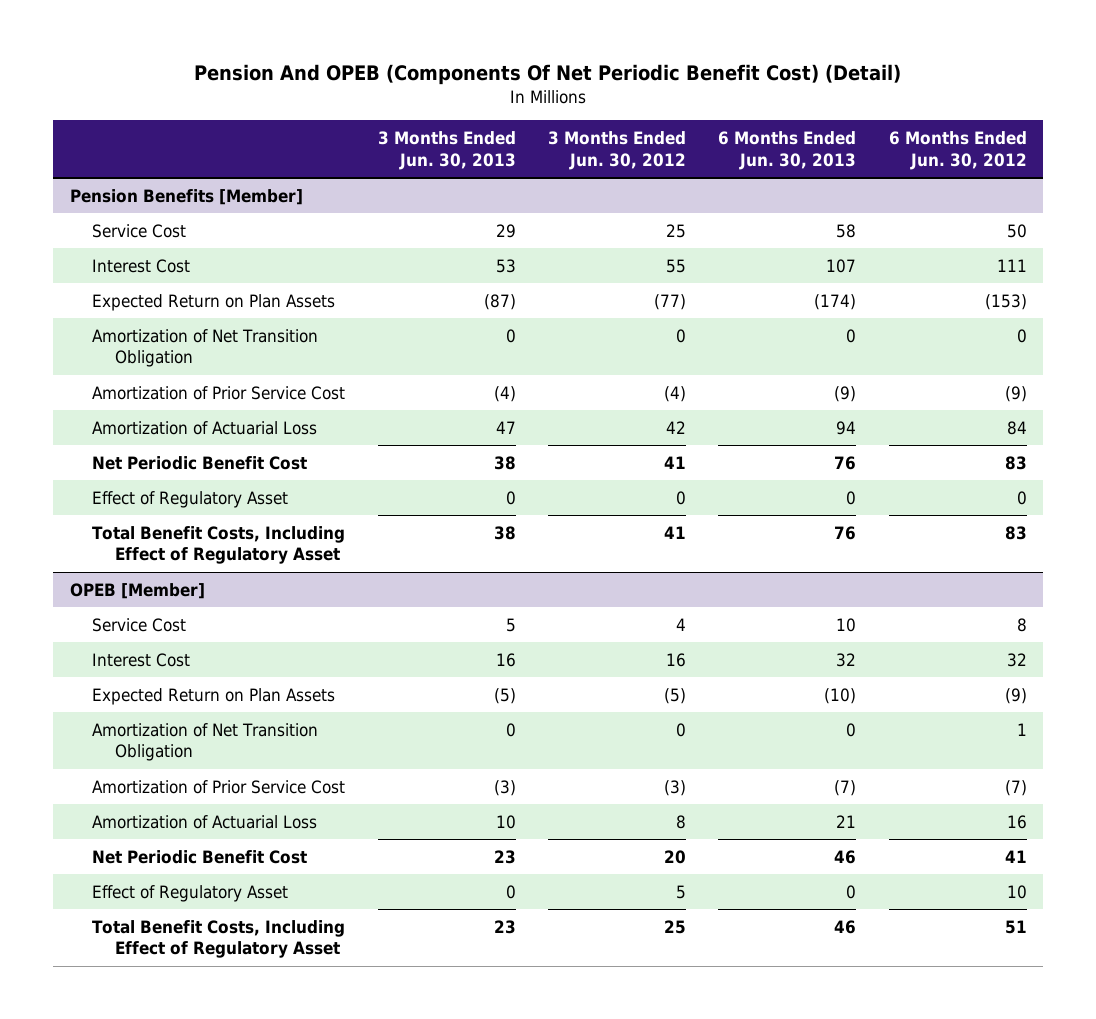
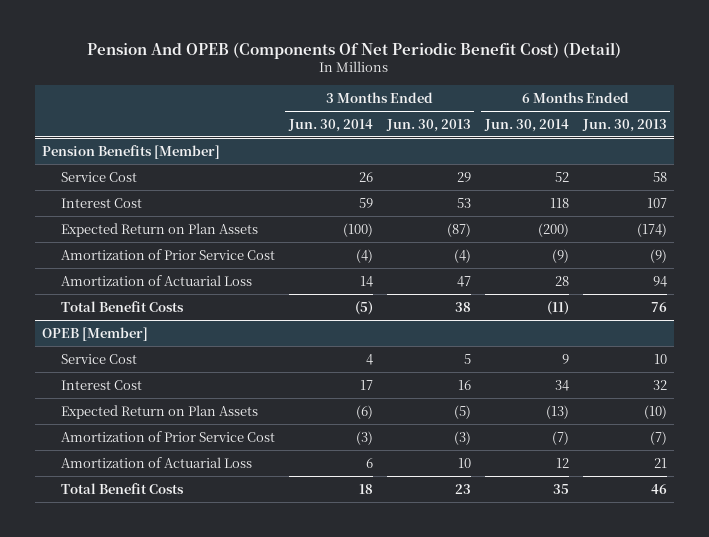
[547,131,686,170] 3 Months Ended Jun. 30, 2012 -> none
[888,131,1027,170] 6 Months Ended Jun. 30, 2012 -> none
none -> [287,118,373,132] Jun. 30, 2014
none -> [483,118,569,132] Jun. 30, 2014
[92,328,319,368] Amortization of Net Transition Obligation -> none
[92,490,289,508] Effect of Regulatory Asset -> none
[92,525,346,565] Total Benefit Costs, Including Effect of Regulatory Asset -> none
[92,455,308,470] Net Periodic Benefit Cost -> [60,300,184,312] Total Benefit Costs
[92,722,319,762] Amortization of Net Transition Obligation -> none
[92,884,289,902] Effect of Regulatory Asset -> none
[92,919,346,959] Total Benefit Costs, Including Effect of Regulatory Asset -> none
[92,849,308,864] Net Periodic Benefit Cost -> [60,482,184,494] Total Benefit Costs

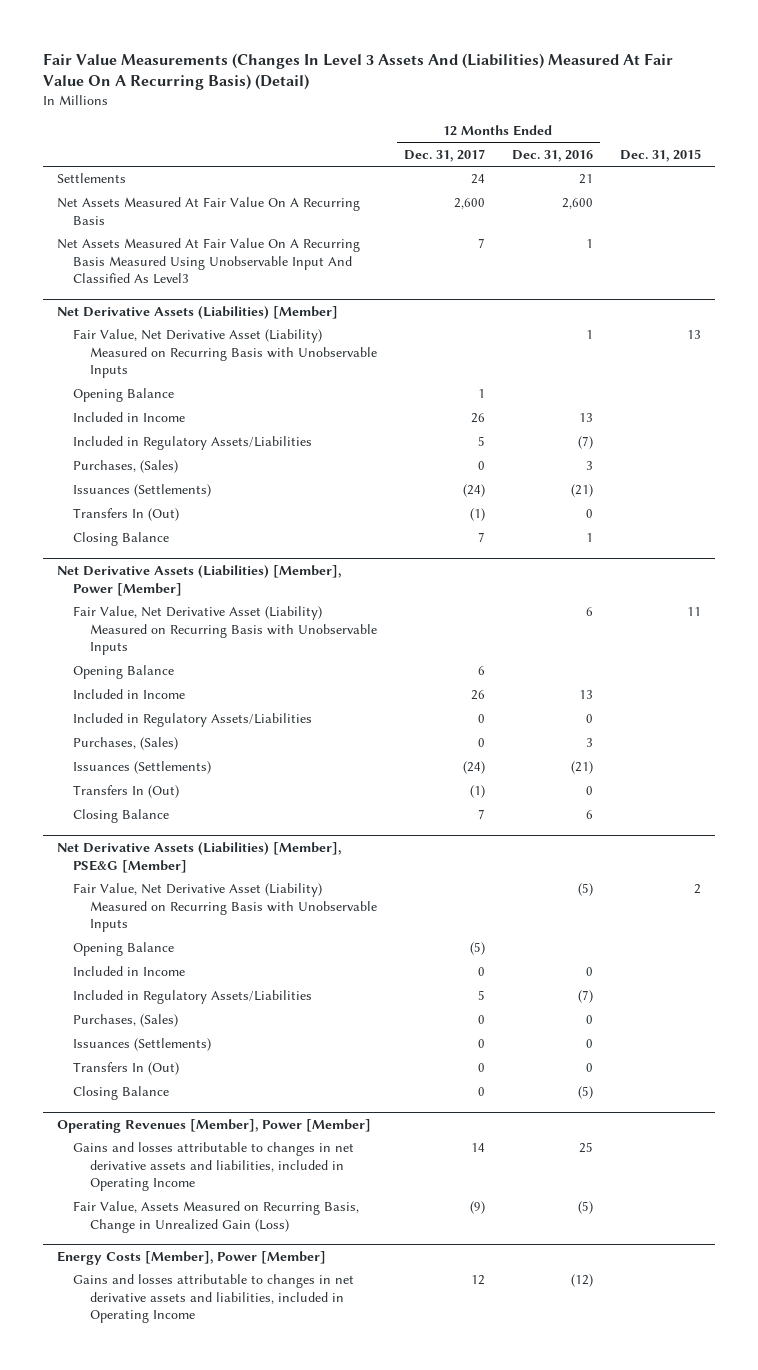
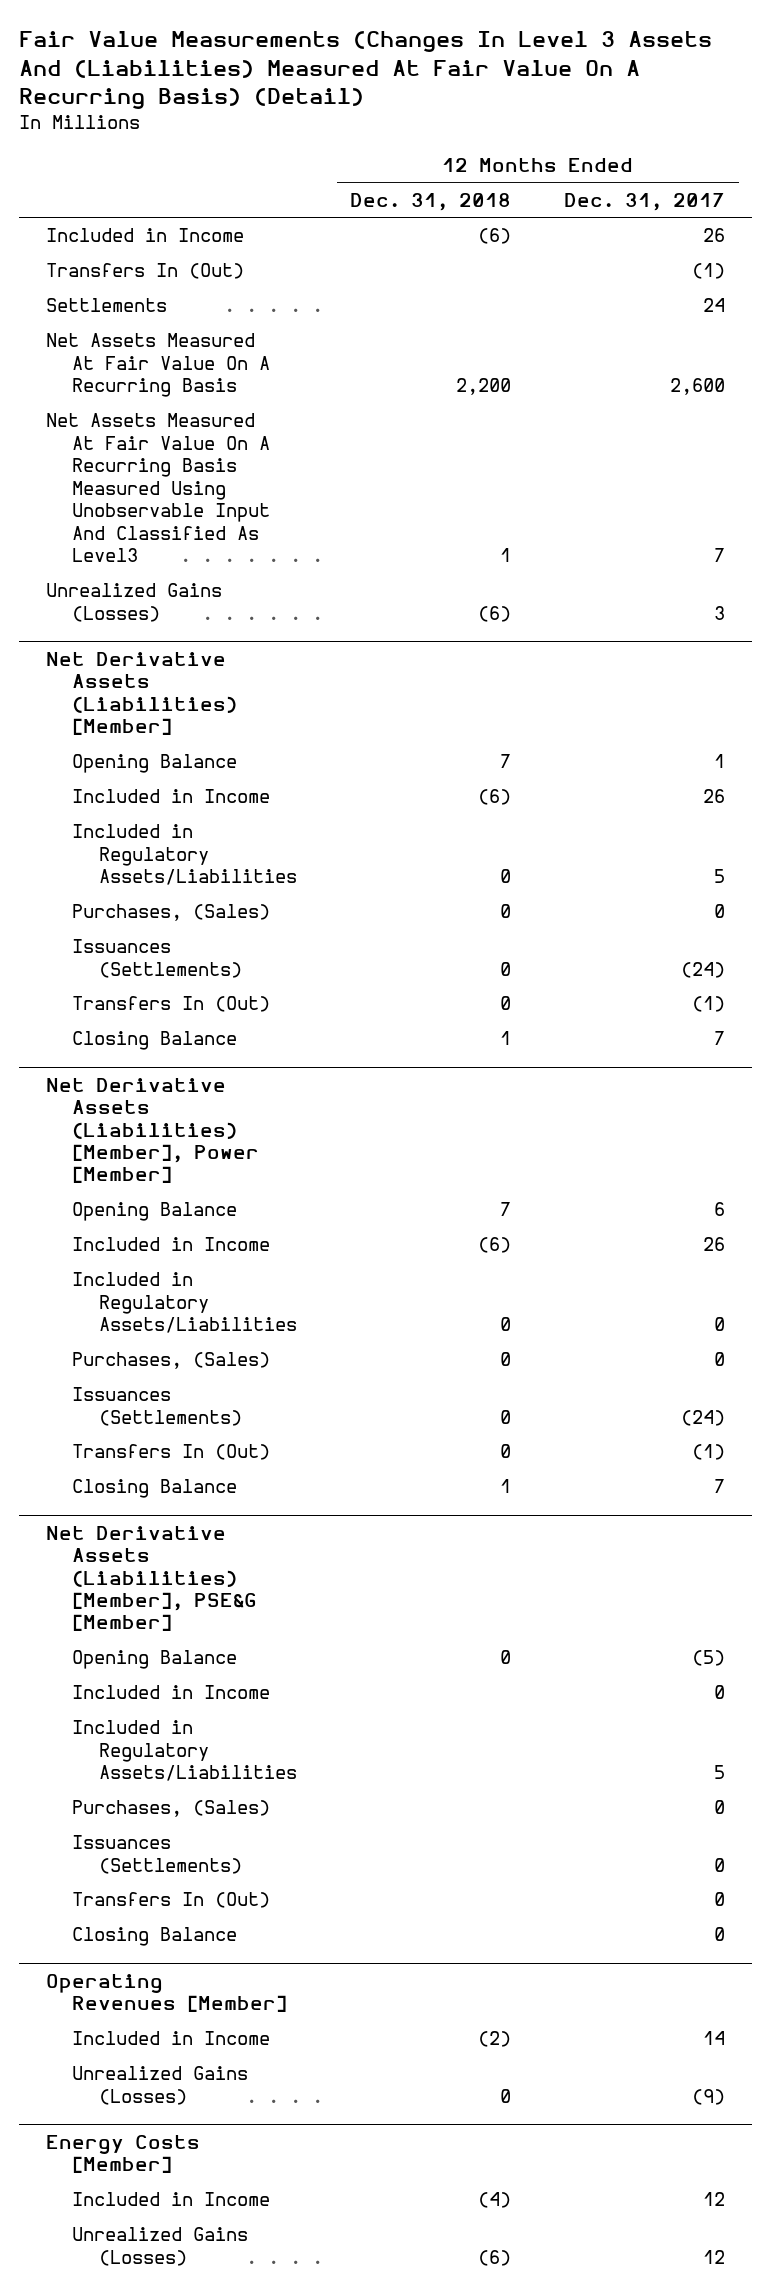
[512,150,594,163] Dec. 31, 2016 -> none
[620,149,702,163] Dec. 31, 2015 -> none
none -> [350,192,512,211] Dec. 31, 2018
none -> [45,228,244,243] Included in Income
none -> [45,263,244,280] Transfers In (Out)
none -> [45,583,222,622] Unrealized Gains (Losses)
[73,329,377,379] Fair Value, Net Derivative Asset (Liability) Measured on Recurring Basis with Unobservable Inputs -> none
[73,606,377,656] Fair Value, Net Derivative Asset (Liability) Measured on Recurring Basis with Unobservable Inputs -> none
[73,883,377,933] Fair Value, Net Derivative Asset (Liability) Measured on Recurring Basis with Unobservable Inputs -> none
[73,1142,355,1192] Gains and losses attributable to changes in net derivative assets and liabilities, included in Operating Income -> none
[73,1201,360,1233] Fair Value, Assets Measured on Recurring Basis, Change in Unrealized Gain (Loss) -> none
[73,1274,355,1324] Gains and losses attributable to changes in net derivative assets and liabilities, included in Operating Income -> none
[57,1119,372,1134] Operating Revenues [Member], Power [Member] -> [45,1973,288,2013] Operating Revenues [Member]
none -> [72,2031,271,2046] Included in Income
none -> [72,2066,249,2105] Unrealized Gains (Losses)
[57,1251,327,1266] Energy Costs [Member], Power [Member] -> [45,2134,200,2174] Energy Costs [Member]
none -> [72,2192,271,2207] Included in Income
none -> [72,2227,249,2266] Unrealized Gains (Losses)

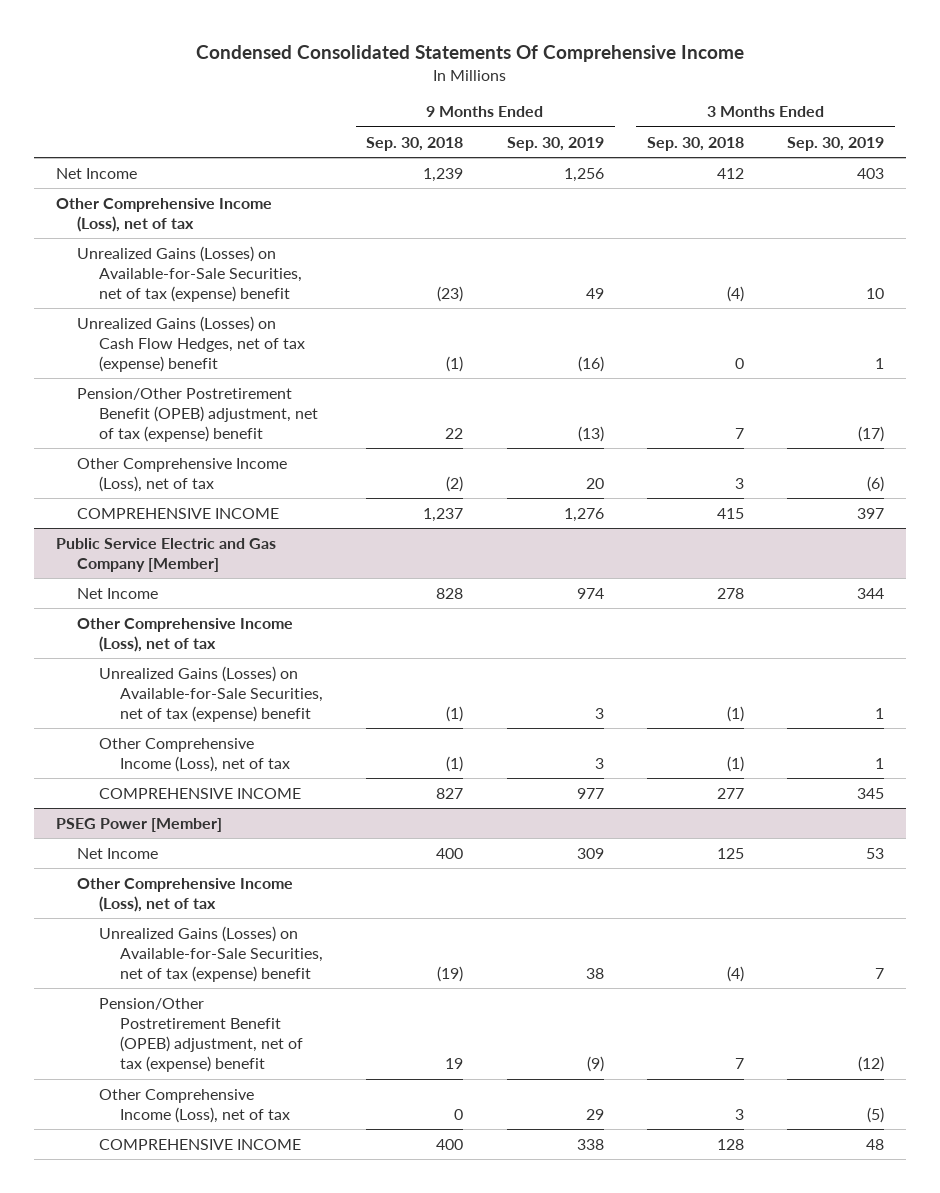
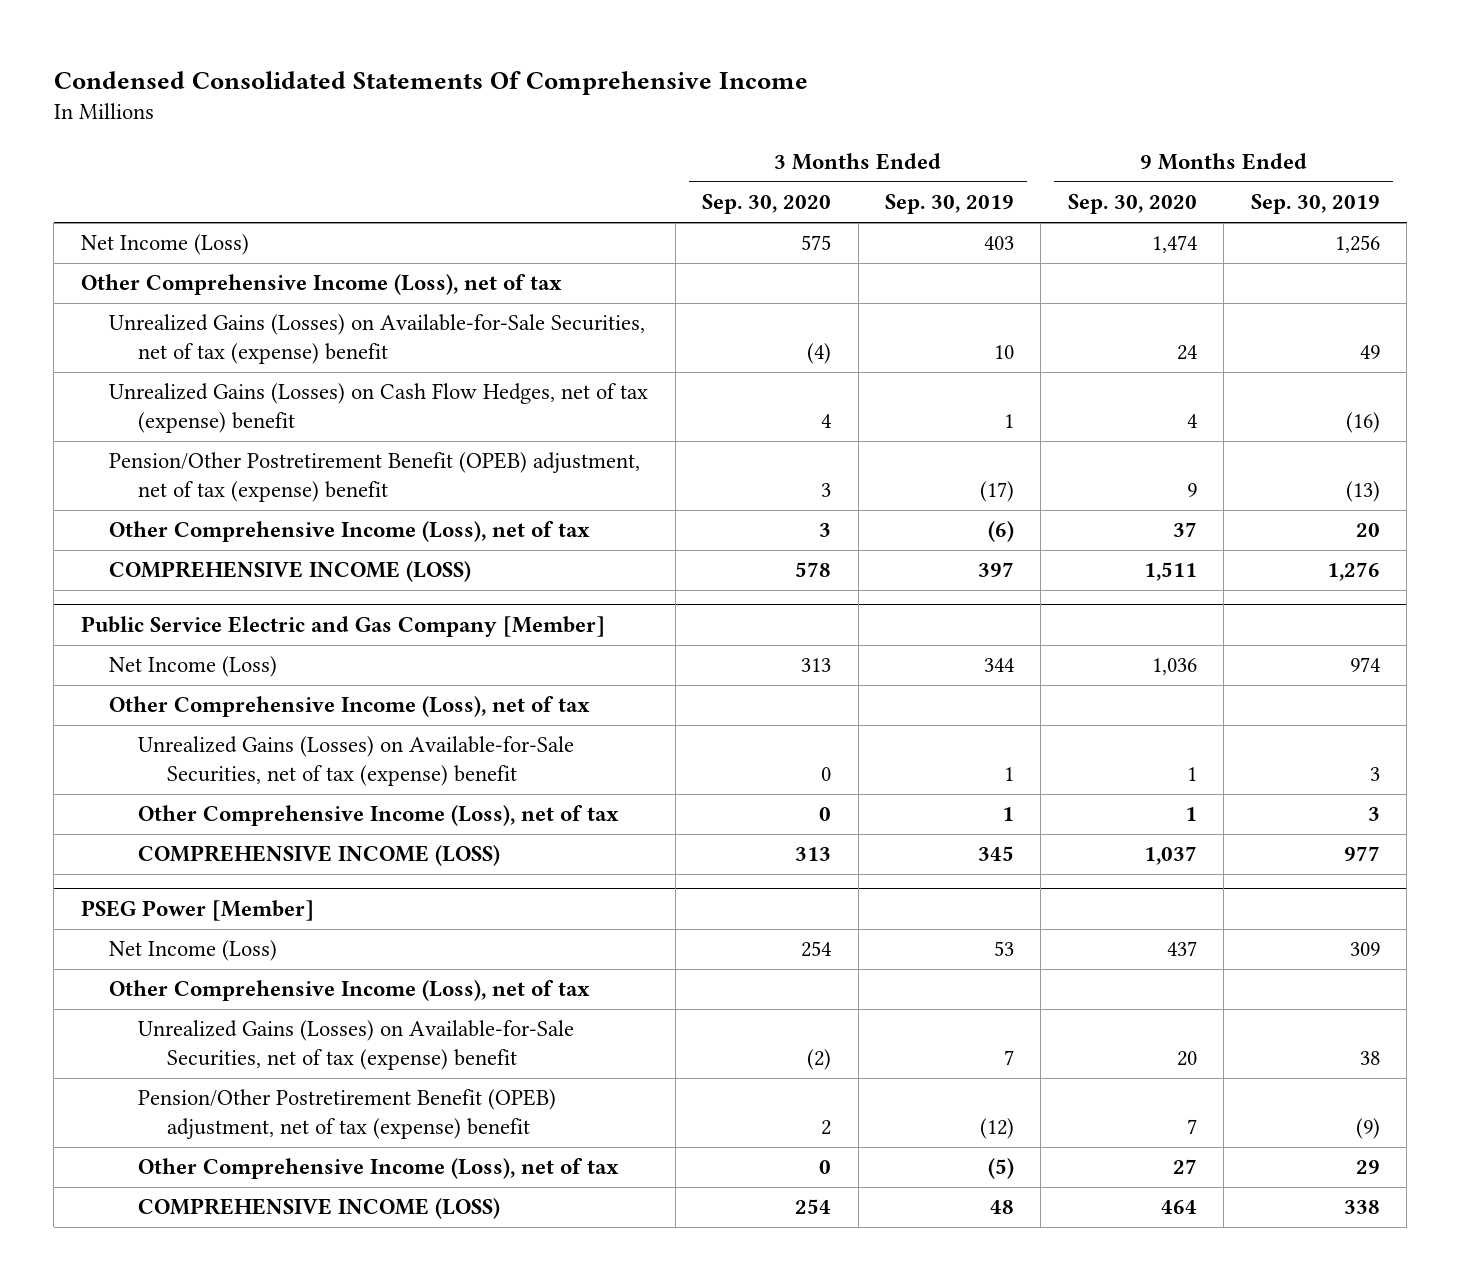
[366,136,464,151] Sep. 30, 2018 -> none
[647,136,745,151] Sep. 30, 2018 -> none
none -> [702,194,832,215] Sep. 30, 2020
none -> [1067,194,1197,215] Sep. 30, 2020
[55,167,137,179] Net Income -> [80,234,249,256] Net Income (Loss)
[77,507,280,519] COMPREHENSIVE INCOME -> [109,561,472,583] COMPREHENSIVE INCOME (LOSS)
[77,587,159,599] Net Income -> [109,656,278,678] Net Income (Loss)
[98,787,301,799] COMPREHENSIVE INCOME -> [138,845,501,867] COMPREHENSIVE INCOME (LOSS)
[77,847,159,859] Net Income -> [109,940,278,962] Net Income (Loss)
[98,1138,301,1150] COMPREHENSIVE INCOME -> [138,1198,501,1220] COMPREHENSIVE INCOME (LOSS)

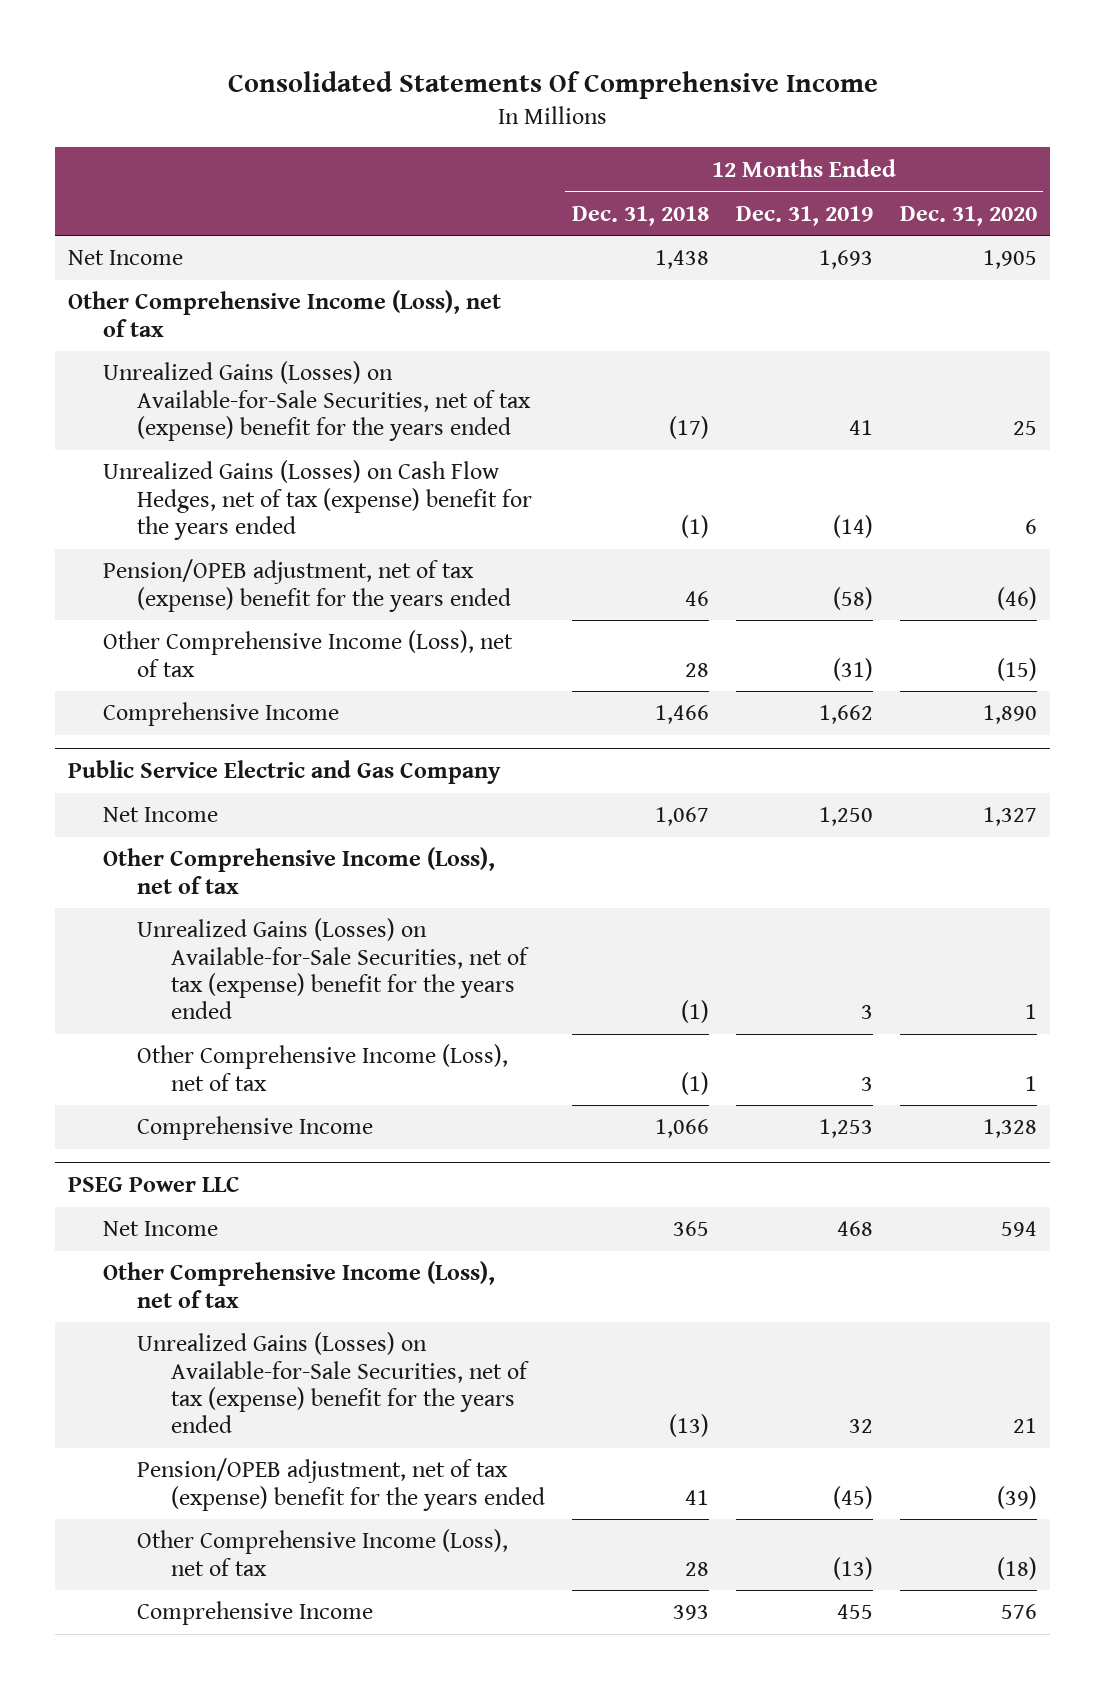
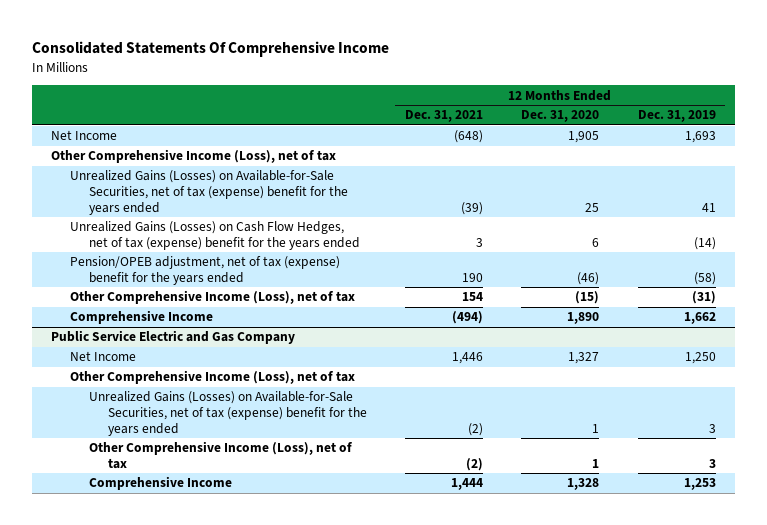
[571,205,709,226] Dec. 31, 2018 -> none
none -> [405,110,484,123] Dec. 31, 2021
[68,1177,241,1193] PSEG Power LLC -> none
[102,1221,218,1237] Net Income -> none
[102,1261,495,1308] Other Comprehensive Income (Loss), net of tax -> none
[136,1332,530,1434] Unrealized Gains (Losses) on Available-for-Sale Securities, net of tax (expense) benefit for the years ended -> none
[136,1458,546,1511] Pension/OPEB adjustment, net of tax (expense) benefit for the years ended -> none
[136,1529,508,1576] Other Comprehensive Income (Loss), net of tax -> none
[136,1601,373,1626] Comprehensive Income -> none

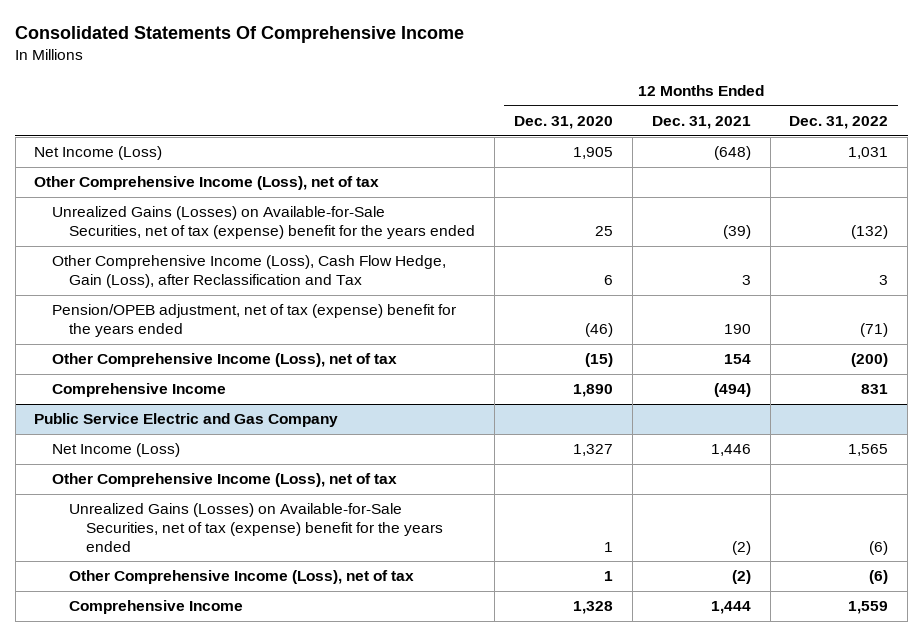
[637,110,716,123] Dec. 31, 2019 -> none
none -> [789,116,889,130] Dec. 31, 2022
[51,130,118,141] Net Income -> [34,146,163,161] Net Income (Loss)
[70,221,360,251] Unrealized Gains (Losses) on Cash Flow Hedges, net of tax (expense) benefit for the years ended -> none
none -> [51,255,446,289] Other Comprehensive Income (Loss), Cash Flow Hedge, Gain (Loss), after Reclassification and Tax
[70,351,137,362] Net Income -> [51,443,180,458] Net Income (Loss)

